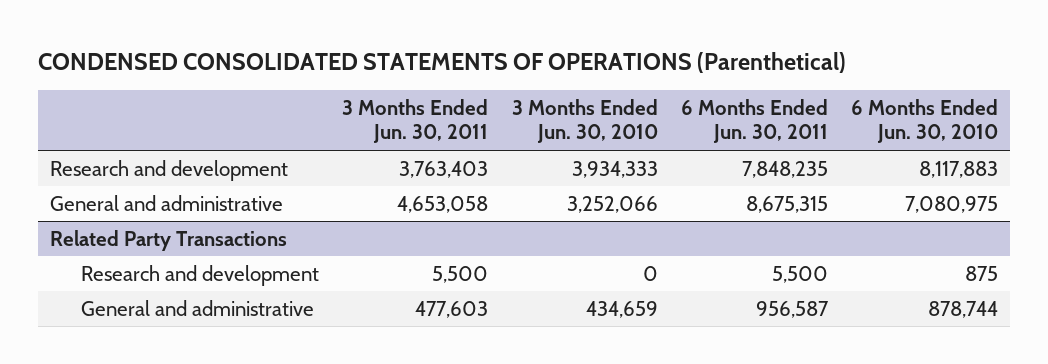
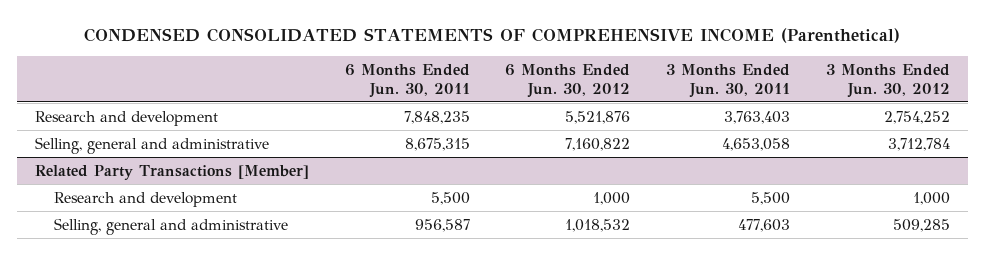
[38,51,847,73] CONDENSED CONSOLIDATED STATEMENTS OF OPERATIONS (Parenthetical) -> [84,28,901,44] CONDENSED CONSOLIDATED STATEMENTS OF COMPREHENSIVE INCOME (Parenthetical)
[511,98,658,144] 3 Months Ended Jun. 30, 2010 -> none
[851,98,999,144] 6 Months Ended Jun. 30, 2010 -> none
none -> [505,63,631,98] 6 Months Ended Jun. 30, 2012
none -> [825,63,950,98] 3 Months Ended Jun. 30, 2012
[49,194,283,211] General and administrative -> [35,136,270,154] Selling, general and administrative
[49,229,287,251] Related Party Transactions -> [35,164,310,180] Related Party Transactions [Member]
[80,299,314,316] General and administrative -> [54,217,289,235] Selling, general and administrative

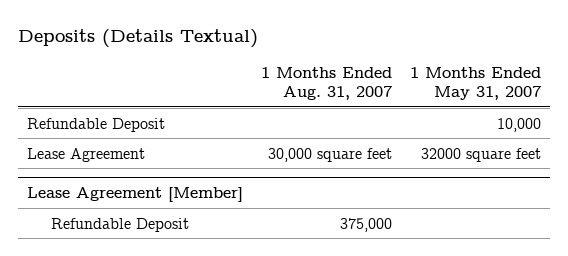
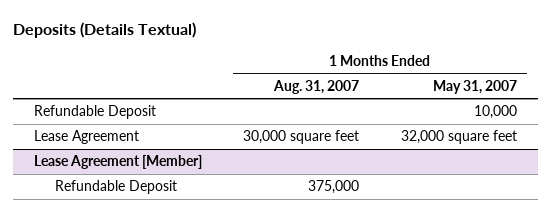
[421,147,542,162] 32000 square feet -> [400,130,517,145] 32,000 square feet

